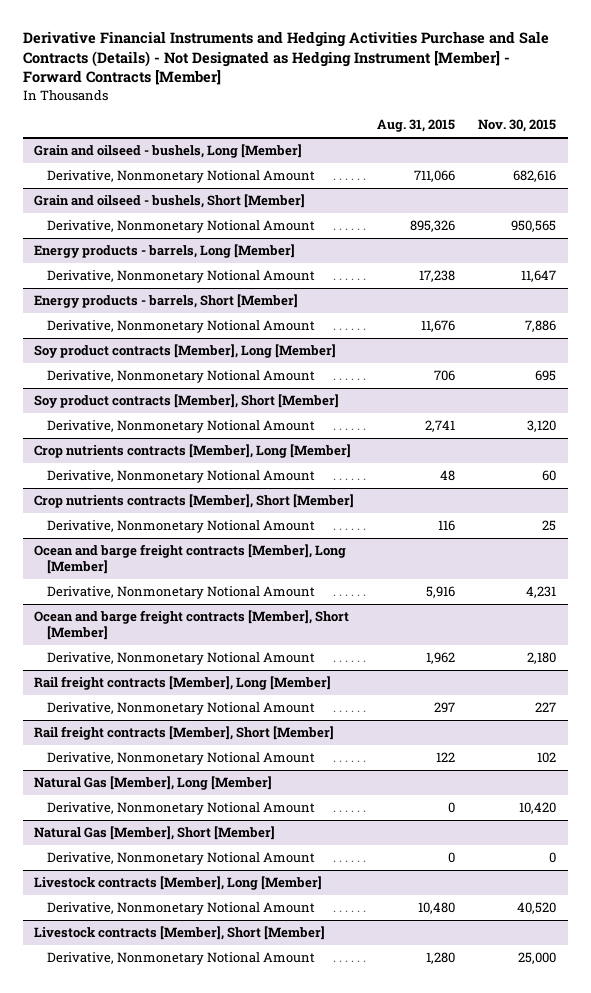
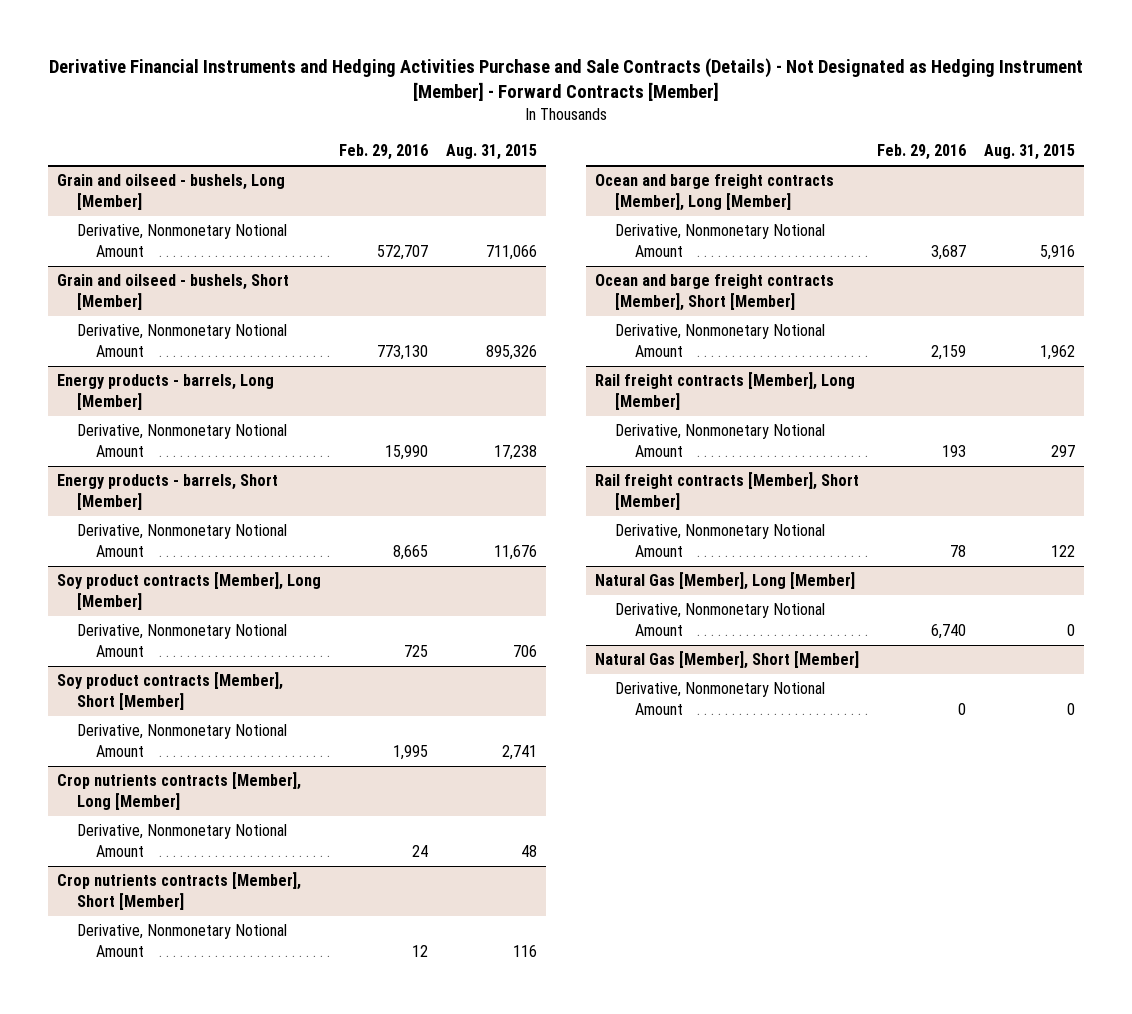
[478,119,557,133] Nov. 30, 2015 -> none
none -> [338,144,428,161] Feb. 29, 2016
[34,875,323,890] Livestock contracts [Member], Long [Member] -> none
[46,901,315,915] Derivative, Nonmonetary Notional Amount -> none
[34,925,326,940] Livestock contracts [Member], Short [Member] -> none
[46,951,315,965] Derivative, Nonmonetary Notional Amount -> none

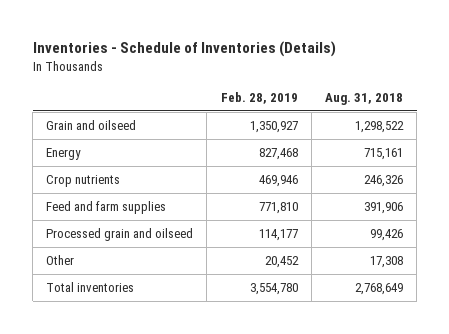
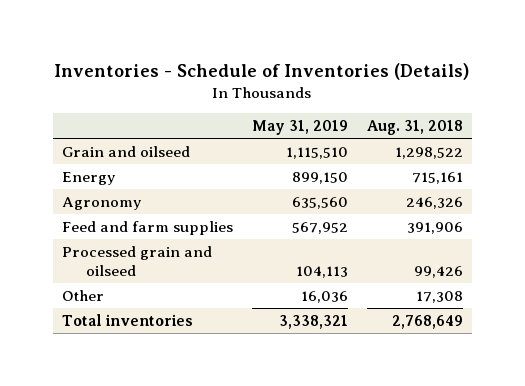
[220,92,298,105] Feb. 28, 2019 -> none
none -> [251,120,348,136] May 31, 2019
[46,174,121,187] Crop nutrients -> [62,196,142,210] Agronomy

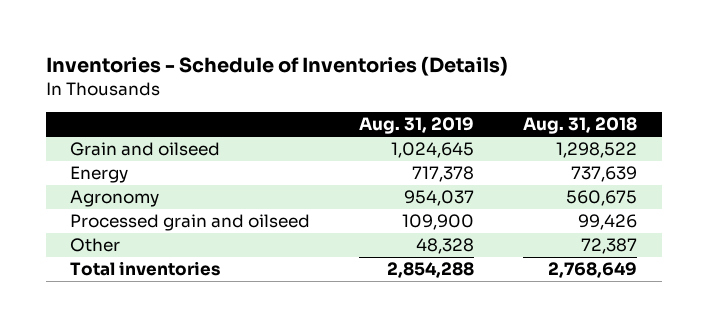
[251,120,348,136] May 31, 2019 -> none
none -> [359,117,475,135] Aug. 31, 2019
[62,220,234,235] Feed and farm supplies -> none
[411,171,463,184] 715,161 -> [571,166,638,183] 737,639
[405,196,463,209] 246,326 -> [566,190,638,207] 560,675
[415,290,463,303] 17,308 -> [581,238,638,255] 72,387

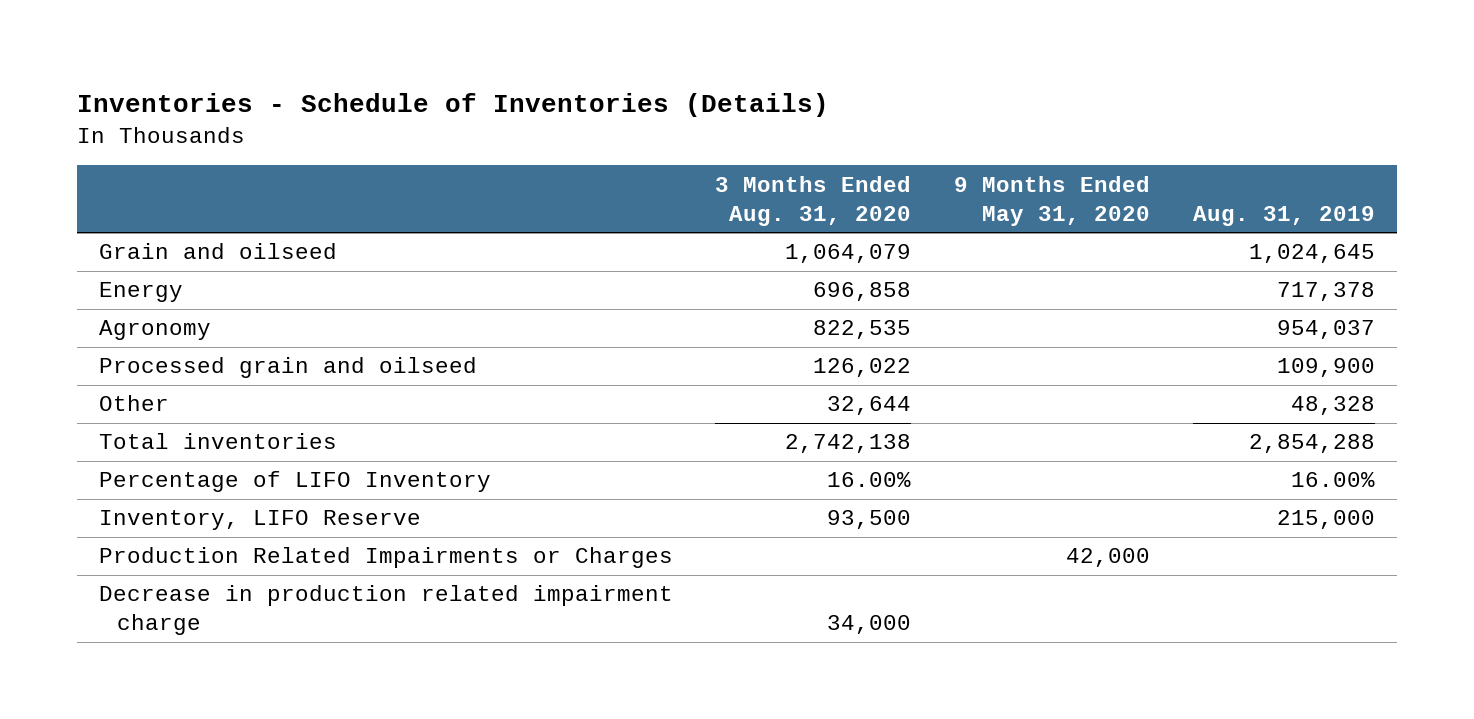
[523,117,638,135] Aug. 31, 2018 -> none
none -> [715,175,912,226] 3 Months Ended Aug. 31, 2020
none -> [954,175,1151,226] 9 Months Ended May 31, 2020
none -> [98,471,491,493] Percentage of LIFO Inventory
none -> [98,510,421,531] Inventory, LIFO Reserve
none -> [98,547,673,569] Production Related Impairments or Charges
none -> [98,585,673,636] Decrease in production related impairment charge

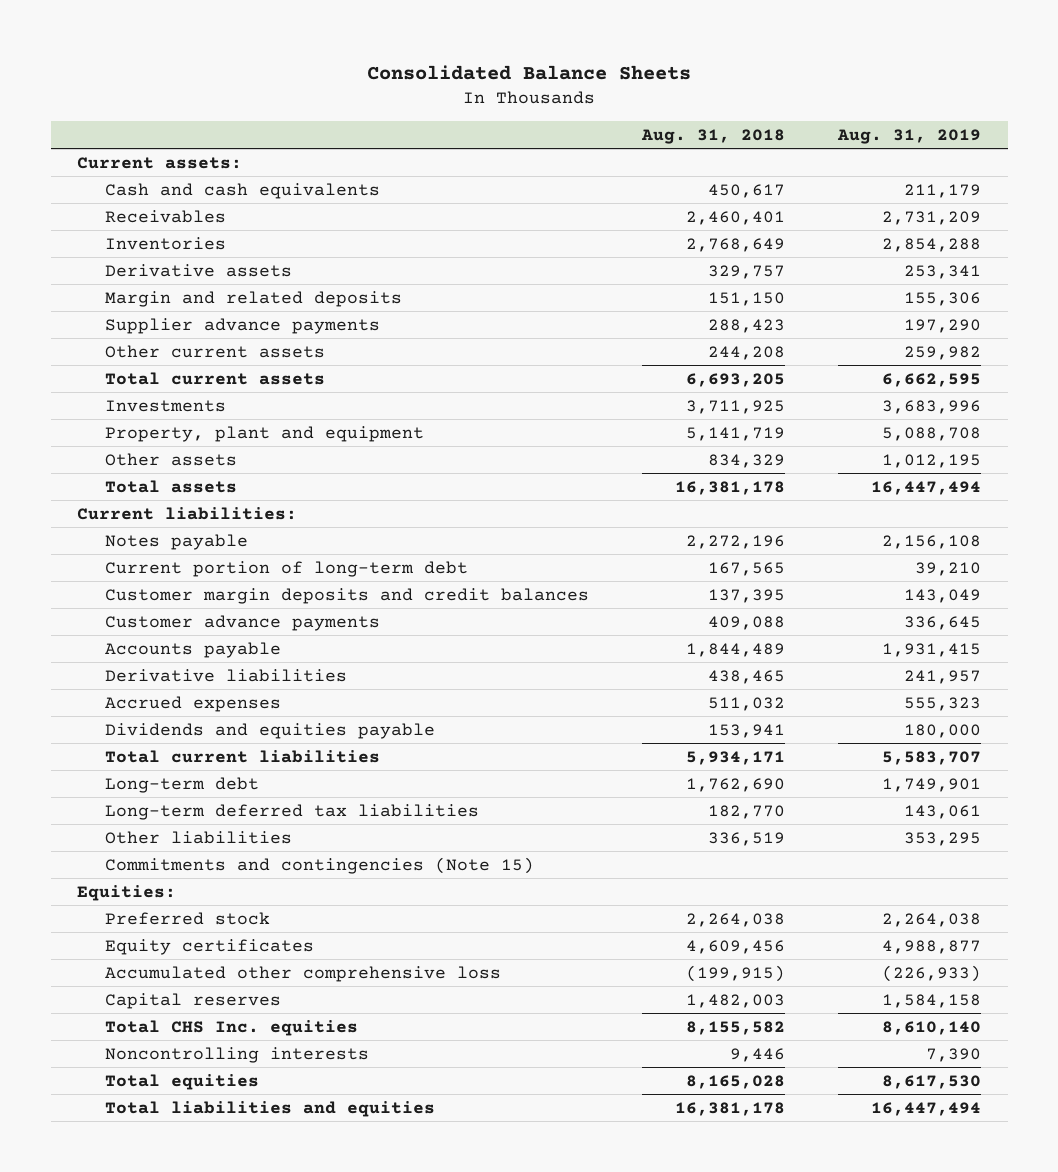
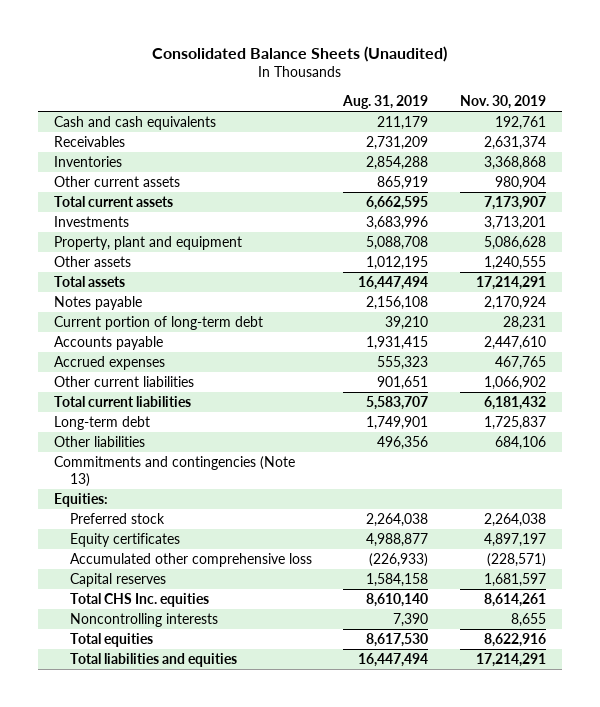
[367,64,692,80] Consolidated Balance Sheets -> [152,46,448,63] Consolidated Balance Sheets (Unaudited)
[641,128,786,144] Aug. 31, 2018 -> none
none -> [459,94,546,109] Nov. 30, 2019
[77,156,243,169] Current assets: -> none
[105,263,293,277] Derivative assets -> none
[105,290,403,307] Margin and related deposits -> none
[105,317,381,334] Supplier advance payments -> none
[904,345,982,360] 259,982 -> [377,176,429,191] 865,919
[77,506,298,520] Current liabilities: -> none
[105,587,590,604] Customer margin deposits and credit balances -> none
[105,614,381,631] Customer advance payments -> none
[105,668,348,682] Derivative liabilities -> none
[105,722,436,739] Dividends and equities payable -> none
none -> [54,376,195,388] Other current liabilities
[105,803,480,820] Long-term deferred tax liabilities -> none
[904,831,982,846] 353,295 -> [377,436,429,451] 496,356
[105,856,535,874] Commitments and contingencies (Note 15) -> [54,456,296,487] Commitments and contingencies (Note 13)

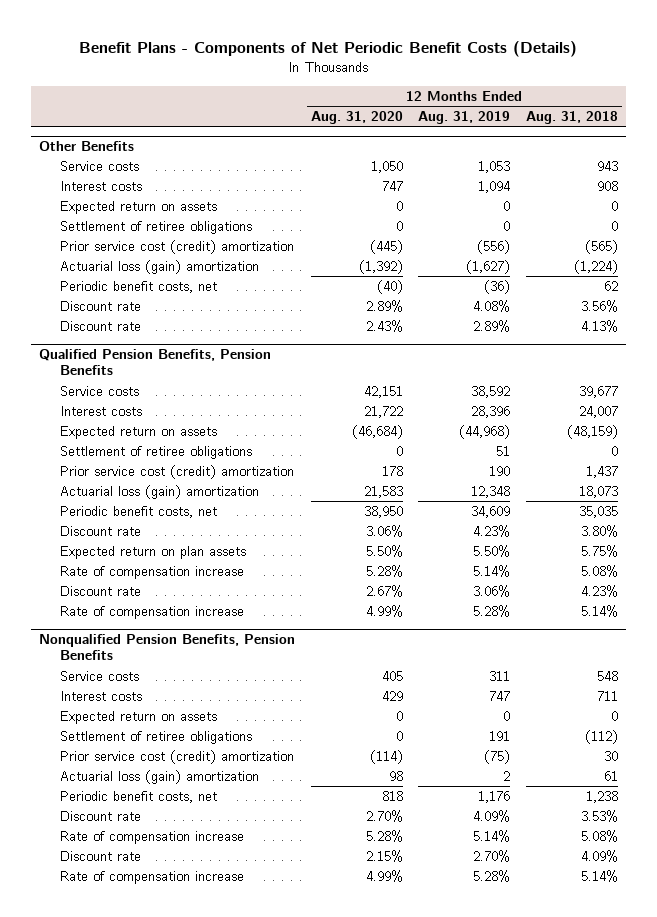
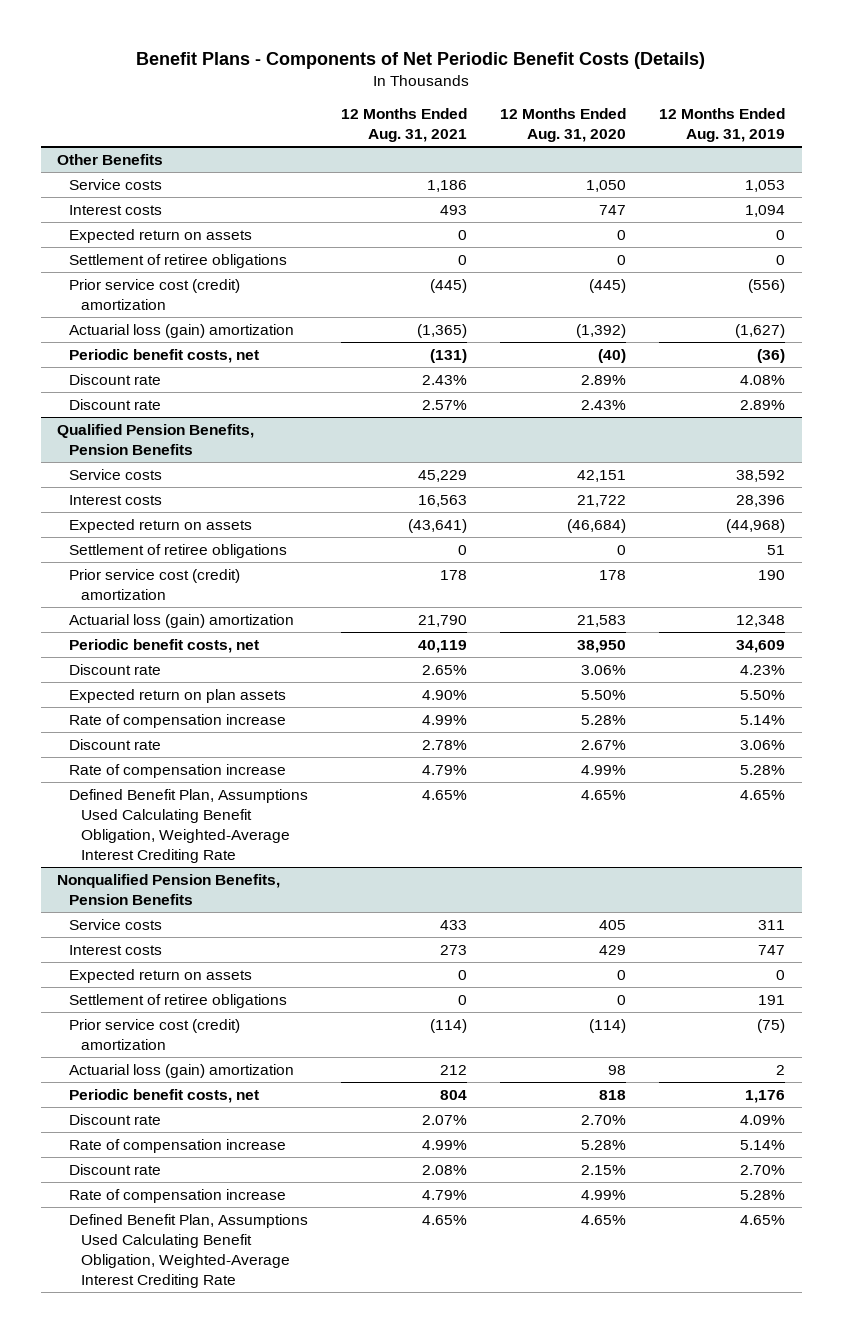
[525,111,618,125] Aug. 31, 2018 -> none
none -> [341,108,468,143] 12 Months Ended Aug. 31, 2021
none -> [68,788,308,863] Defined Benefit Plan, Assumptions Used Calculating Benefit Obligation, Weighted-Average Interest Crediting Rate
none -> [68,1213,308,1288] Defined Benefit Plan, Assumptions Used Calculating Benefit Obligation, Weighted-Average Interest Crediting Rate

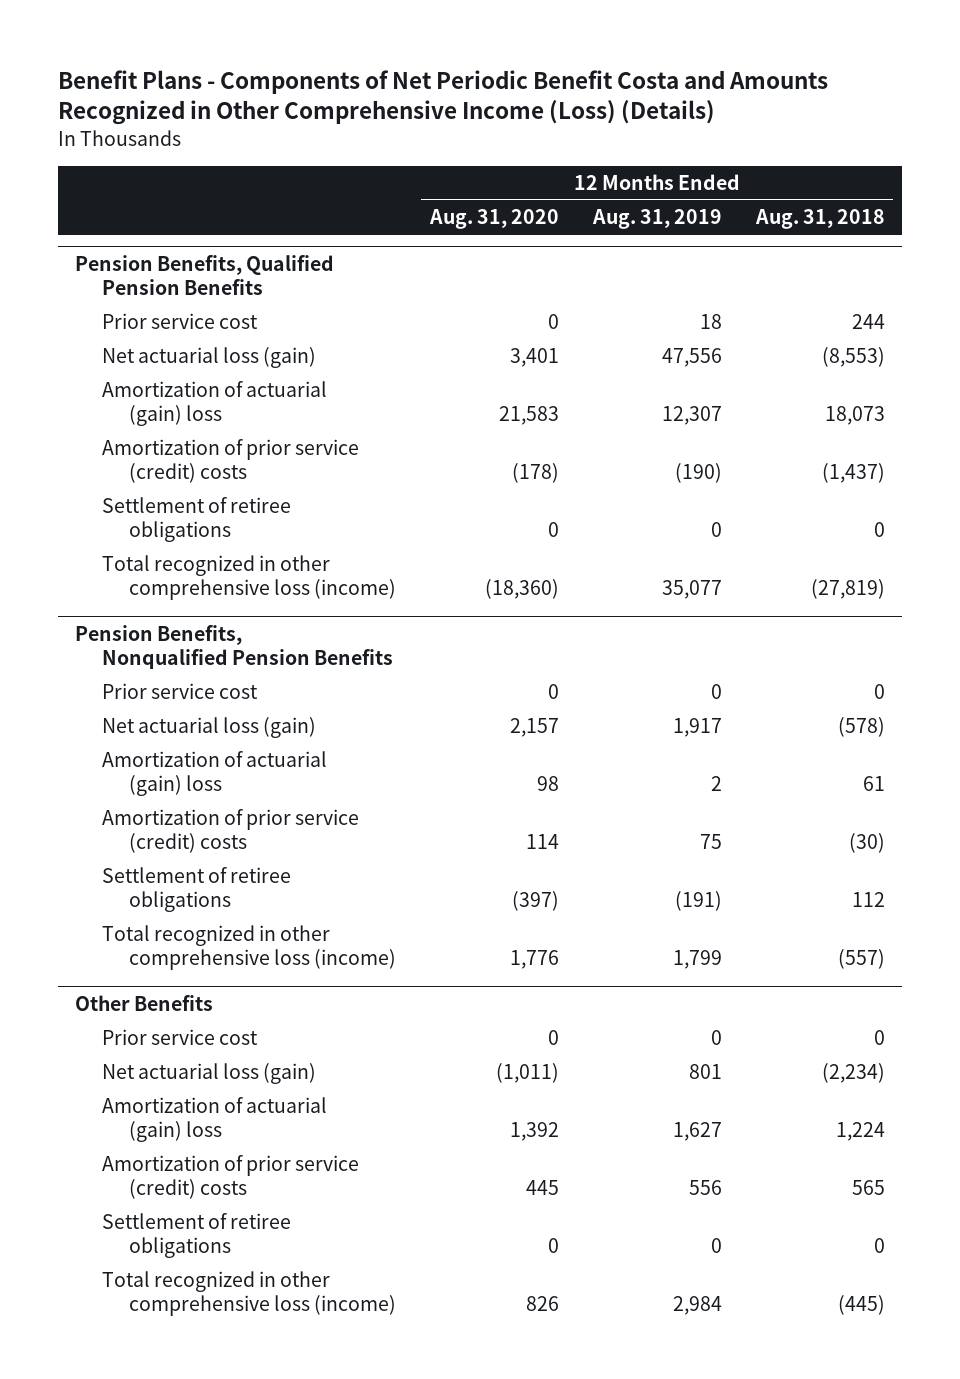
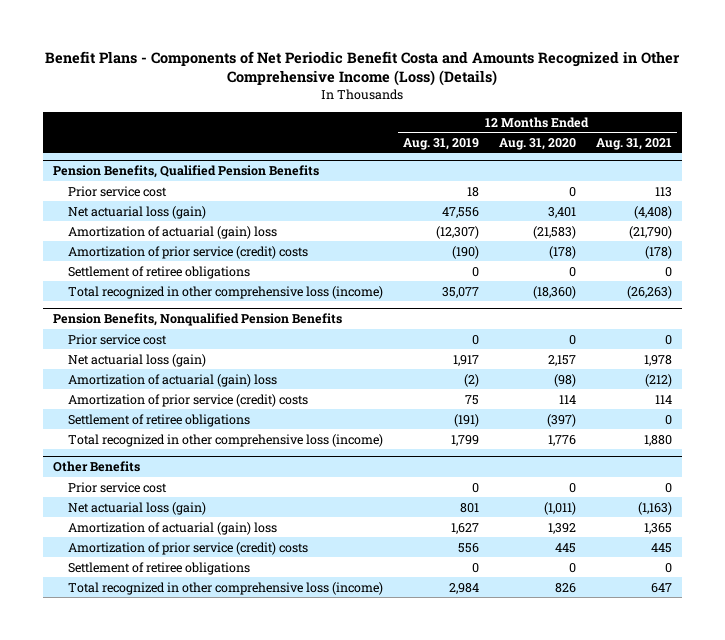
[754,209,885,230] Aug. 31, 2018 -> none
none -> [595,137,672,150] Aug. 31, 2021
[498,406,559,426] 21,583 -> [532,225,576,239] (21,583)
[661,406,722,426] 12,307 -> [435,225,479,239] (12,307)
[536,776,559,792] 98 -> [553,373,576,387] (98)
[710,776,722,792] 2 -> [463,373,479,387] (2)

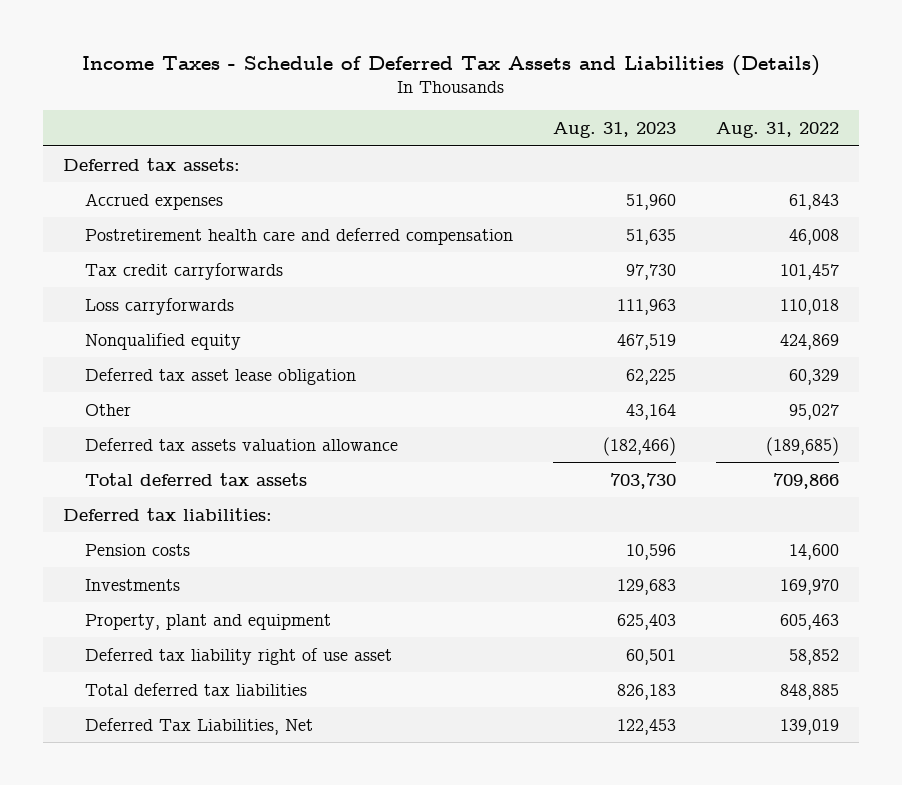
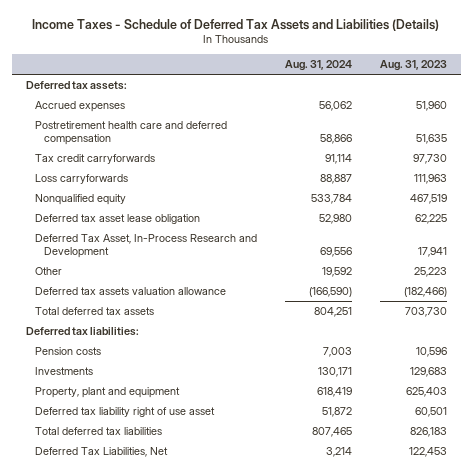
[716,122,840,139] Aug. 31, 2022 -> none
none -> [284,60,352,72] Aug. 31, 2024
none -> [34,233,257,258] Deferred Tax Asset, In-Process Research and Development
[625,403,676,420] 43,164 -> [413,266,447,277] 25,223

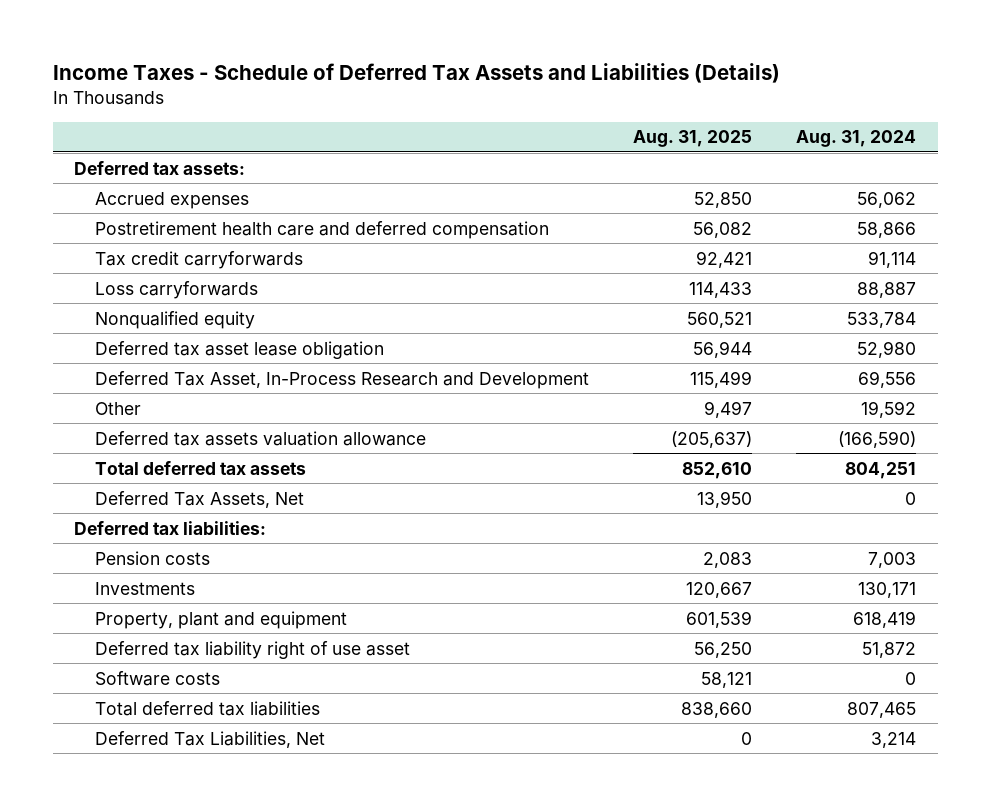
[379,60,447,72] Aug. 31, 2023 -> none
none -> [633,130,753,148] Aug. 31, 2025
none -> [95,490,305,508] Deferred Tax Assets, Net
none -> [95,670,221,686] Software costs

